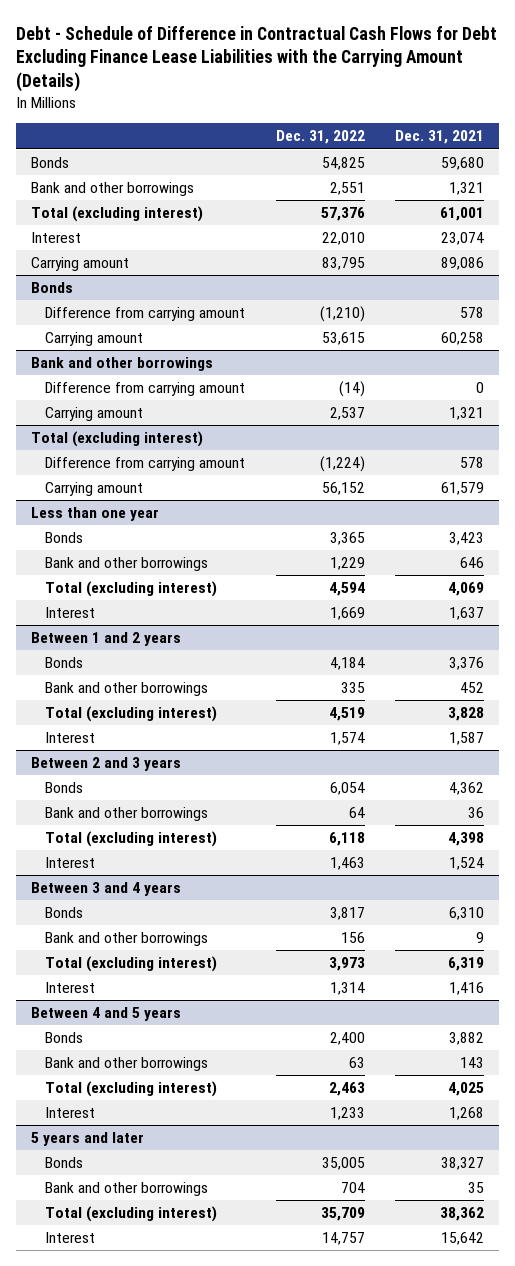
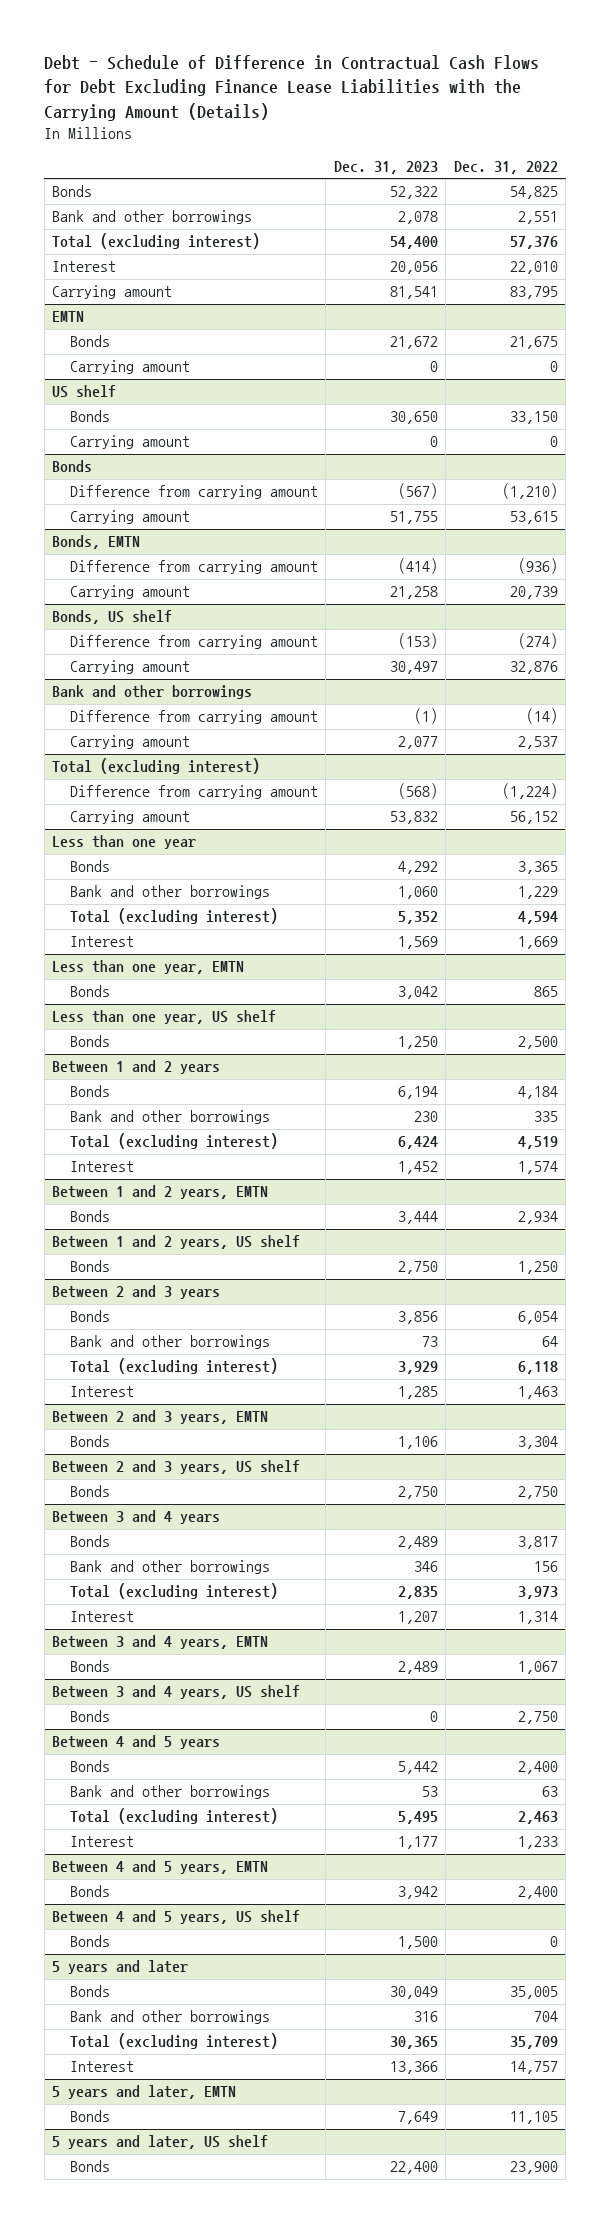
[395,130,485,145] Dec. 31, 2021 -> none
none -> [333,160,438,174] Dec. 31, 2023
none -> [52,311,85,323] EMTN
none -> [69,335,110,348] Bonds
none -> [69,360,190,375] Carrying amount
none -> [52,385,117,399] US shelf
none -> [69,410,110,423] Bonds
none -> [69,435,190,450] Carrying amount
none -> [52,535,141,550] Bonds, EMTN
none -> [69,560,318,575] Difference from carrying amount
none -> [69,585,190,600] Carrying amount
none -> [52,610,173,625] Bonds, US shelf
none -> [69,635,318,650] Difference from carrying amount
none -> [69,660,190,675] Carrying amount
none -> [52,960,245,975] Less than one year, EMTN
none -> [69,985,110,998] Bonds
none -> [52,1010,277,1025] Less than one year, US shelf
none -> [69,1035,110,1048] Bonds
none -> [52,1185,269,1200] Between 1 and 2 years, EMTN
none -> [69,1210,110,1223] Bonds
none -> [52,1235,301,1250] Between 1 and 2 years, US shelf
none -> [69,1260,110,1273] Bonds
none -> [52,1410,269,1425] Between 2 and 3 years, EMTN
none -> [69,1435,110,1448] Bonds
none -> [52,1460,301,1475] Between 2 and 3 years, US shelf
none -> [69,1485,110,1498] Bonds
none -> [52,1635,269,1650] Between 3 and 4 years, EMTN
none -> [69,1660,110,1673] Bonds
none -> [52,1685,301,1700] Between 3 and 4 years, US shelf
none -> [69,1710,110,1723] Bonds
none -> [52,1860,269,1875] Between 4 and 5 years, EMTN
none -> [69,1885,110,1898] Bonds
none -> [52,1910,301,1925] Between 4 and 5 years, US shelf
none -> [69,1935,110,1948] Bonds
none -> [52,2085,237,2100] 5 years and later, EMTN
none -> [69,2110,110,2123] Bonds
none -> [52,2135,269,2150] 5 years and later, US shelf
none -> [69,2160,110,2173] Bonds

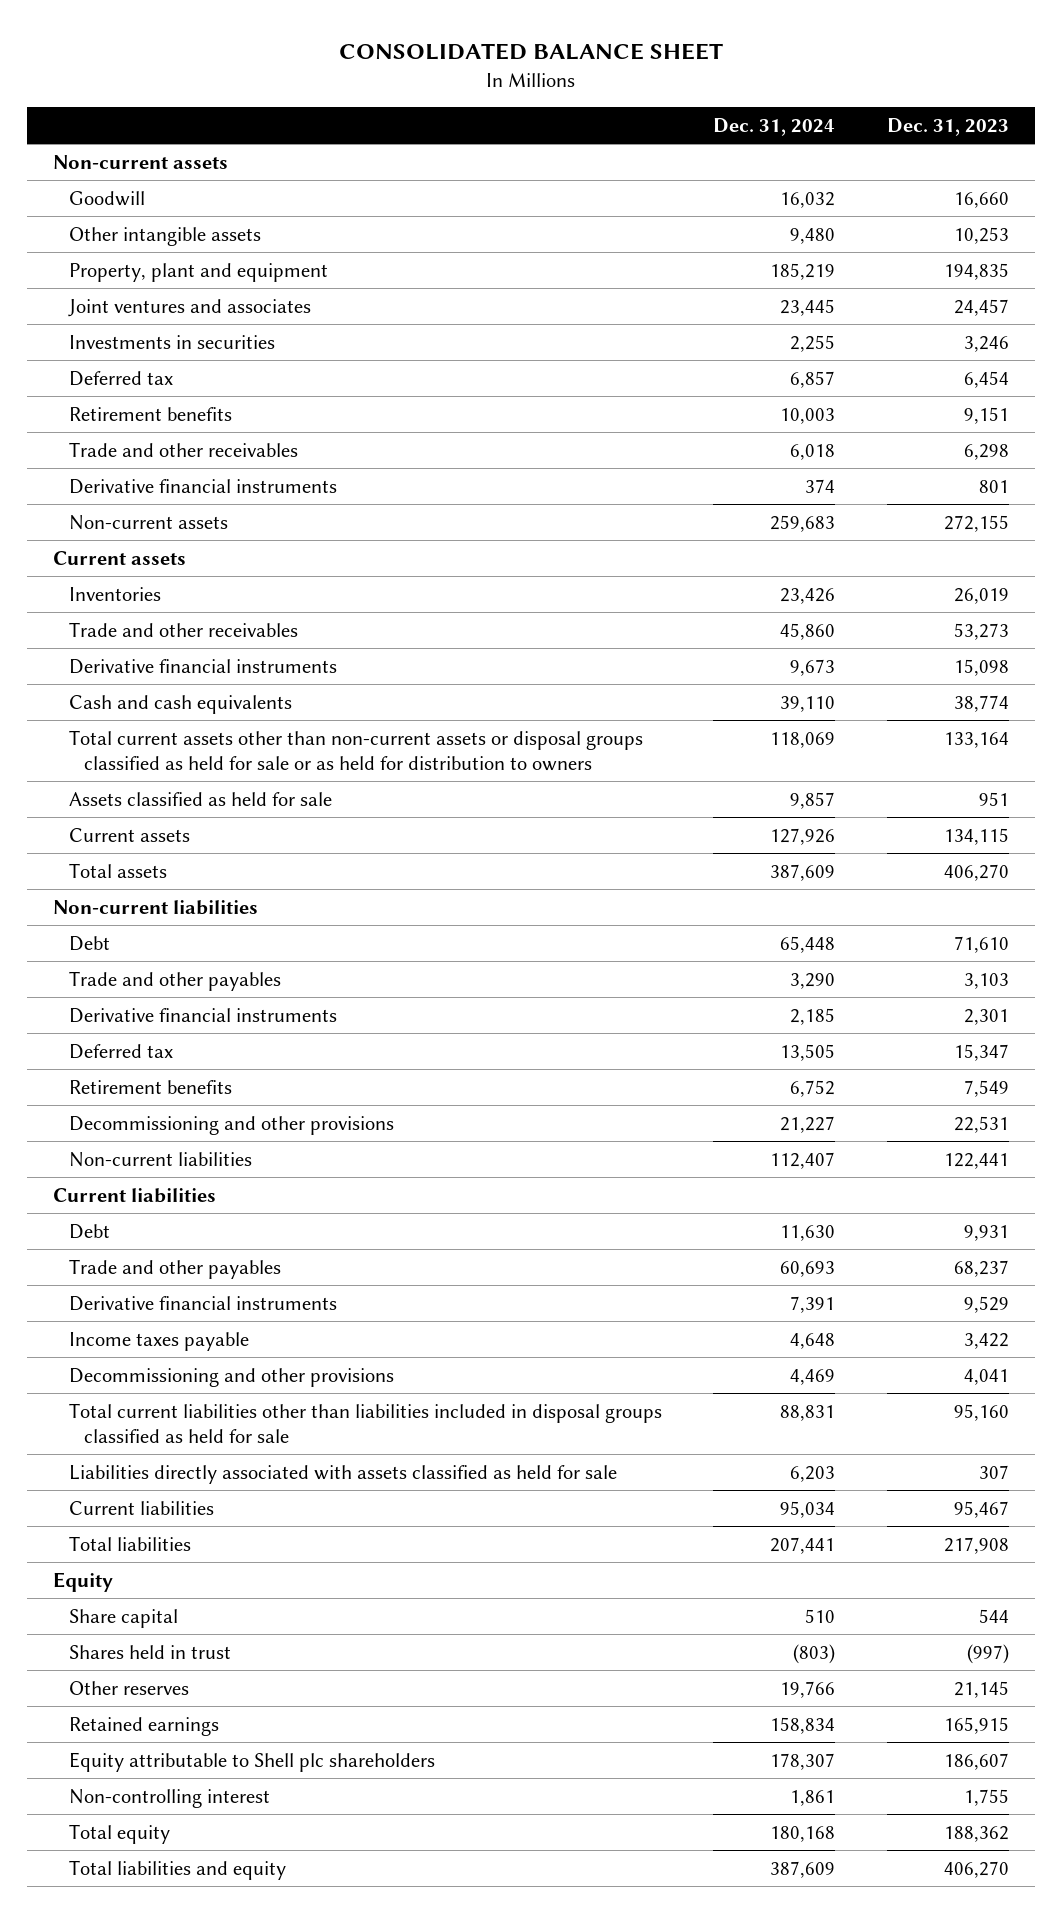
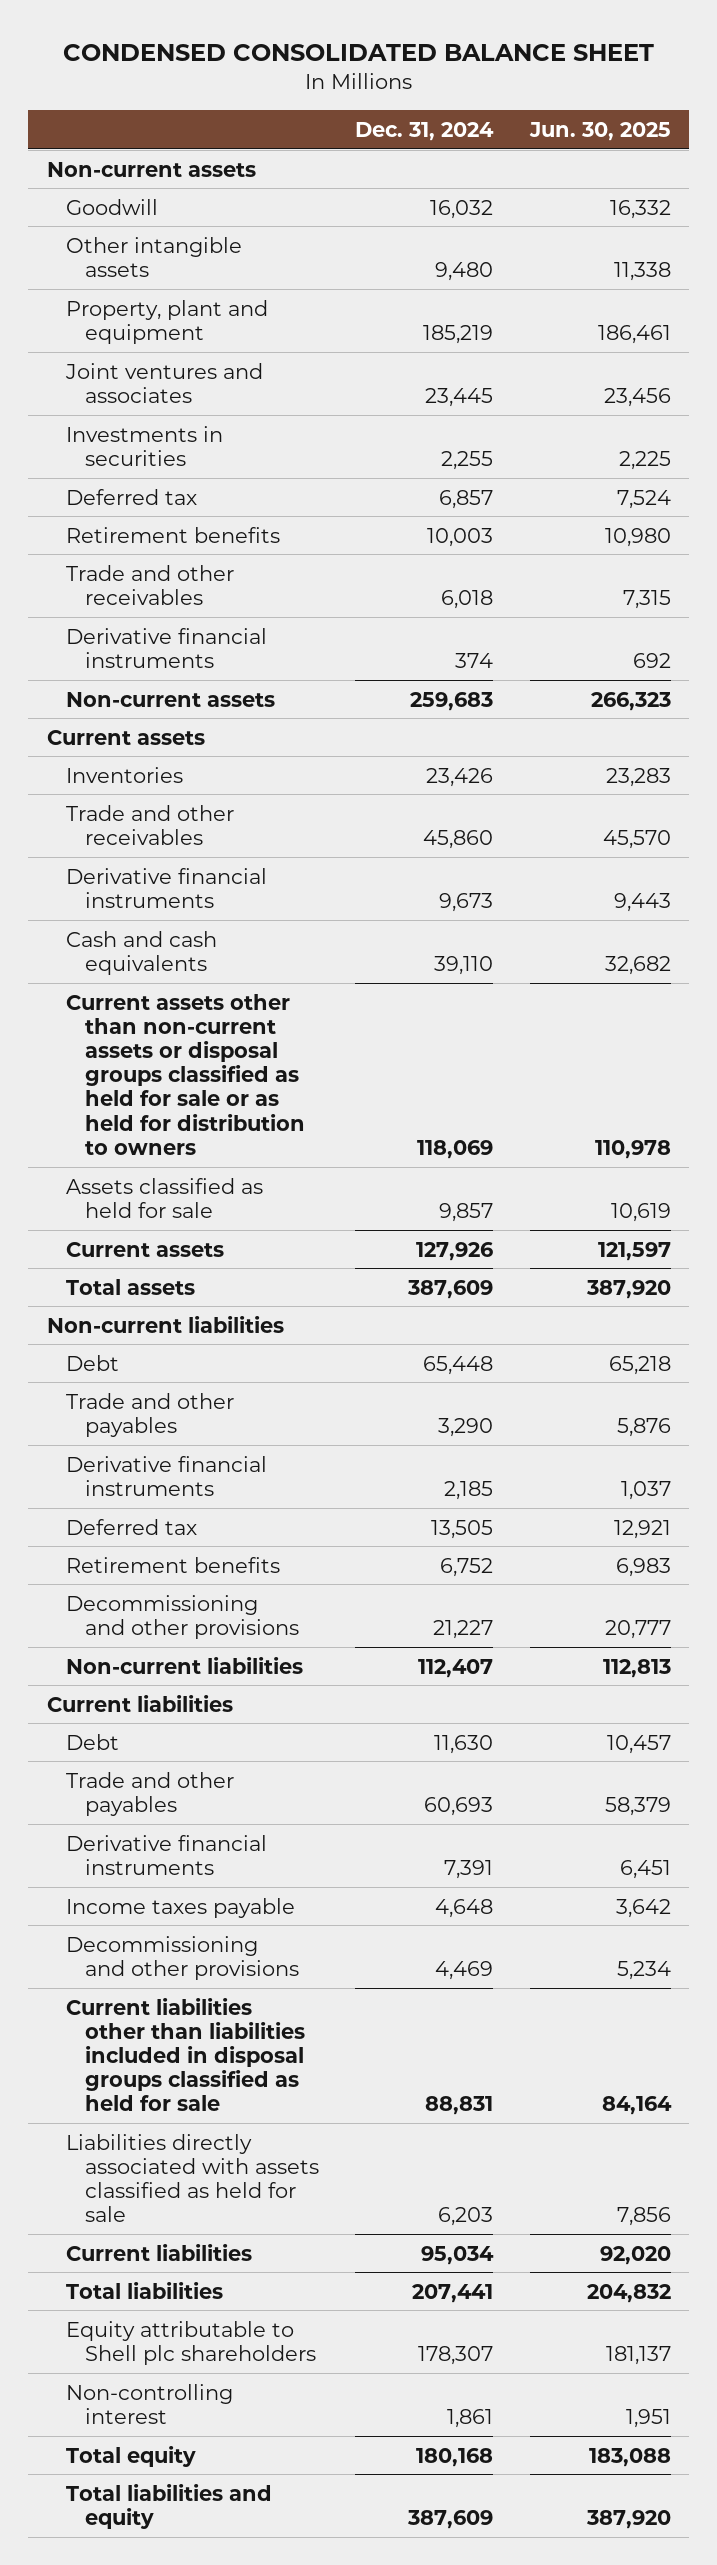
[339,43,724,61] CONSOLIDATED BALANCE SHEET -> [62,43,654,61] CONDENSED CONSOLIDATED BALANCE SHEET
[887,117,1010,136] Dec. 31, 2023 -> none
none -> [528,121,671,141] Jun. 30, 2025
[68,729,643,771] Total current assets other than non-current assets or disposal groups classified as held for sale or as held for distribution to owners -> [65,993,306,1155] Current assets other than non-current assets or disposal groups classified as held for sale or as held for distribution to owners
[68,1402,662,1443] Total current liabilities other than liabilities included in disposal groups classified as held for sale -> [65,1997,306,2112] Current liabilities other than liabilities included in disposal groups classified as held for sale
[53,1571,114,1592] Equity -> none
[68,1608,178,1628] Share capital -> none
[68,1644,231,1659] Shares held in trust -> none
[68,1680,189,1695] Other reserves -> none
[68,1716,219,1736] Retained earnings -> none

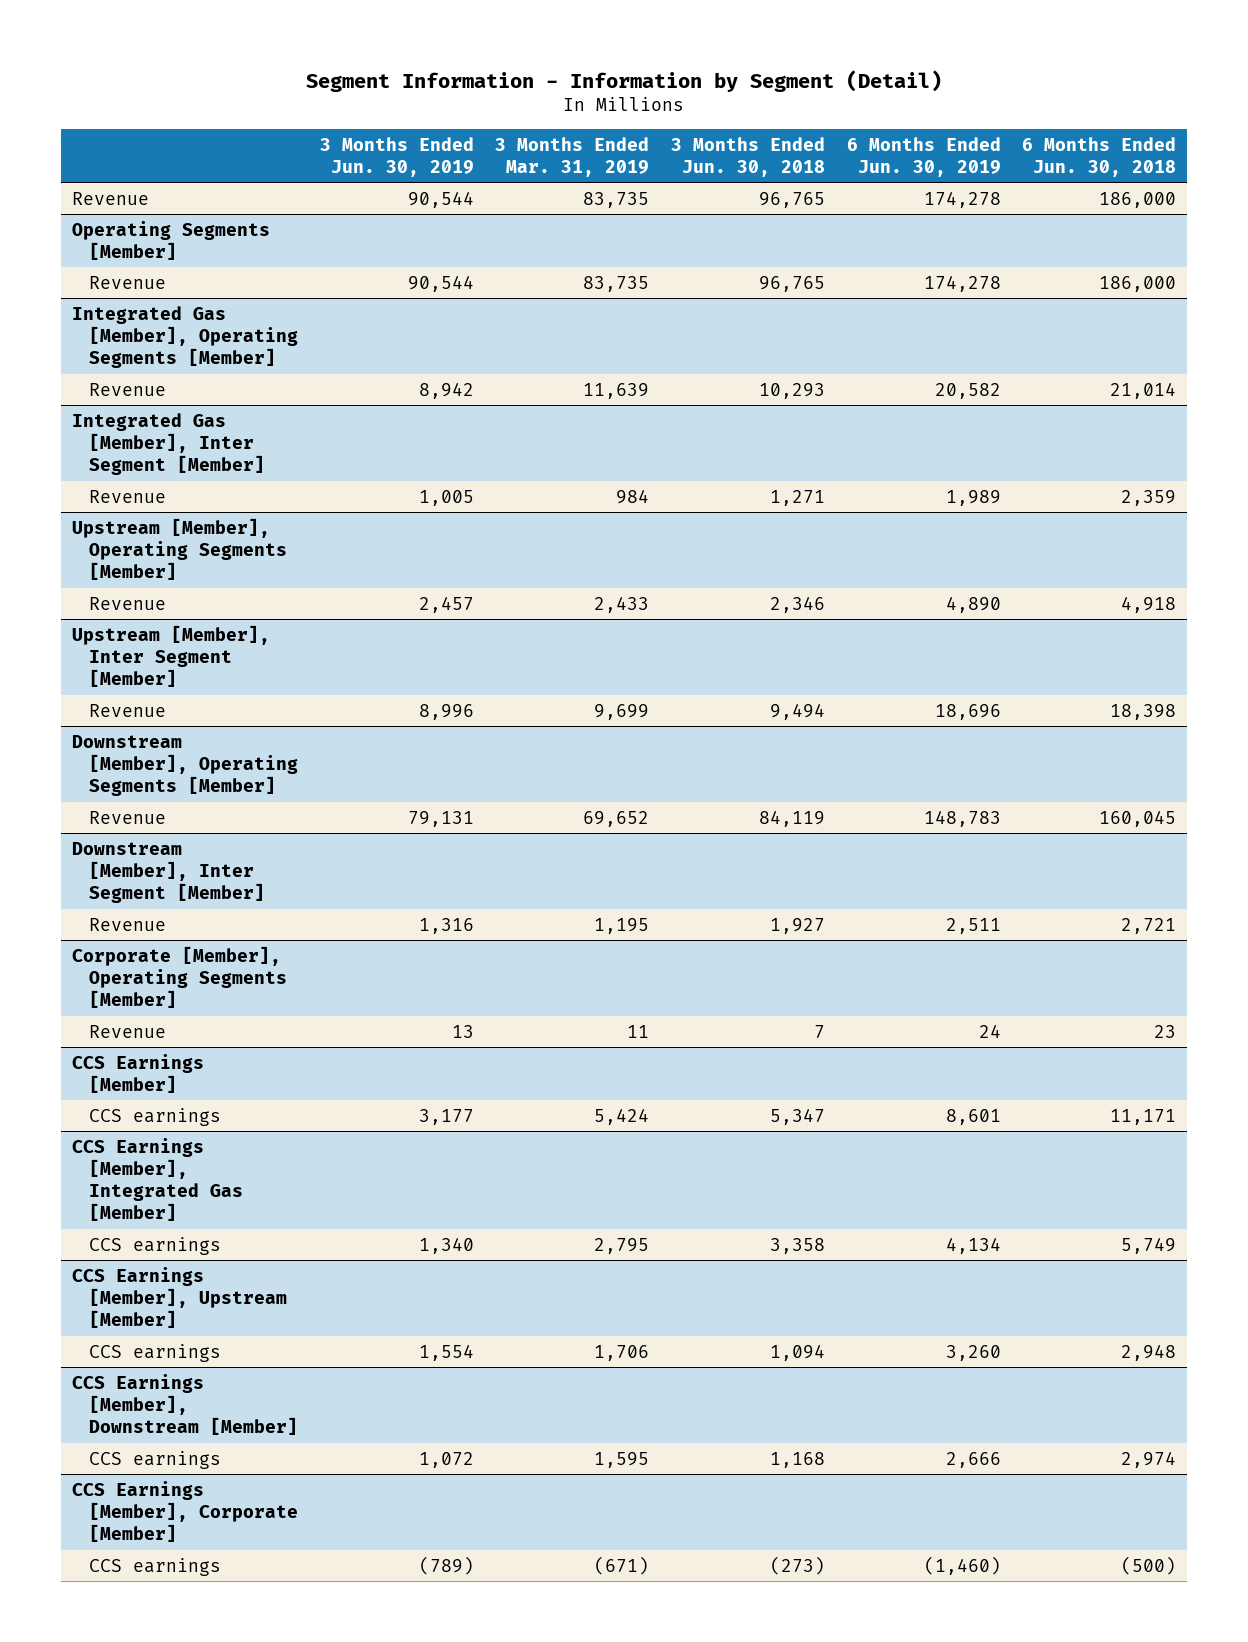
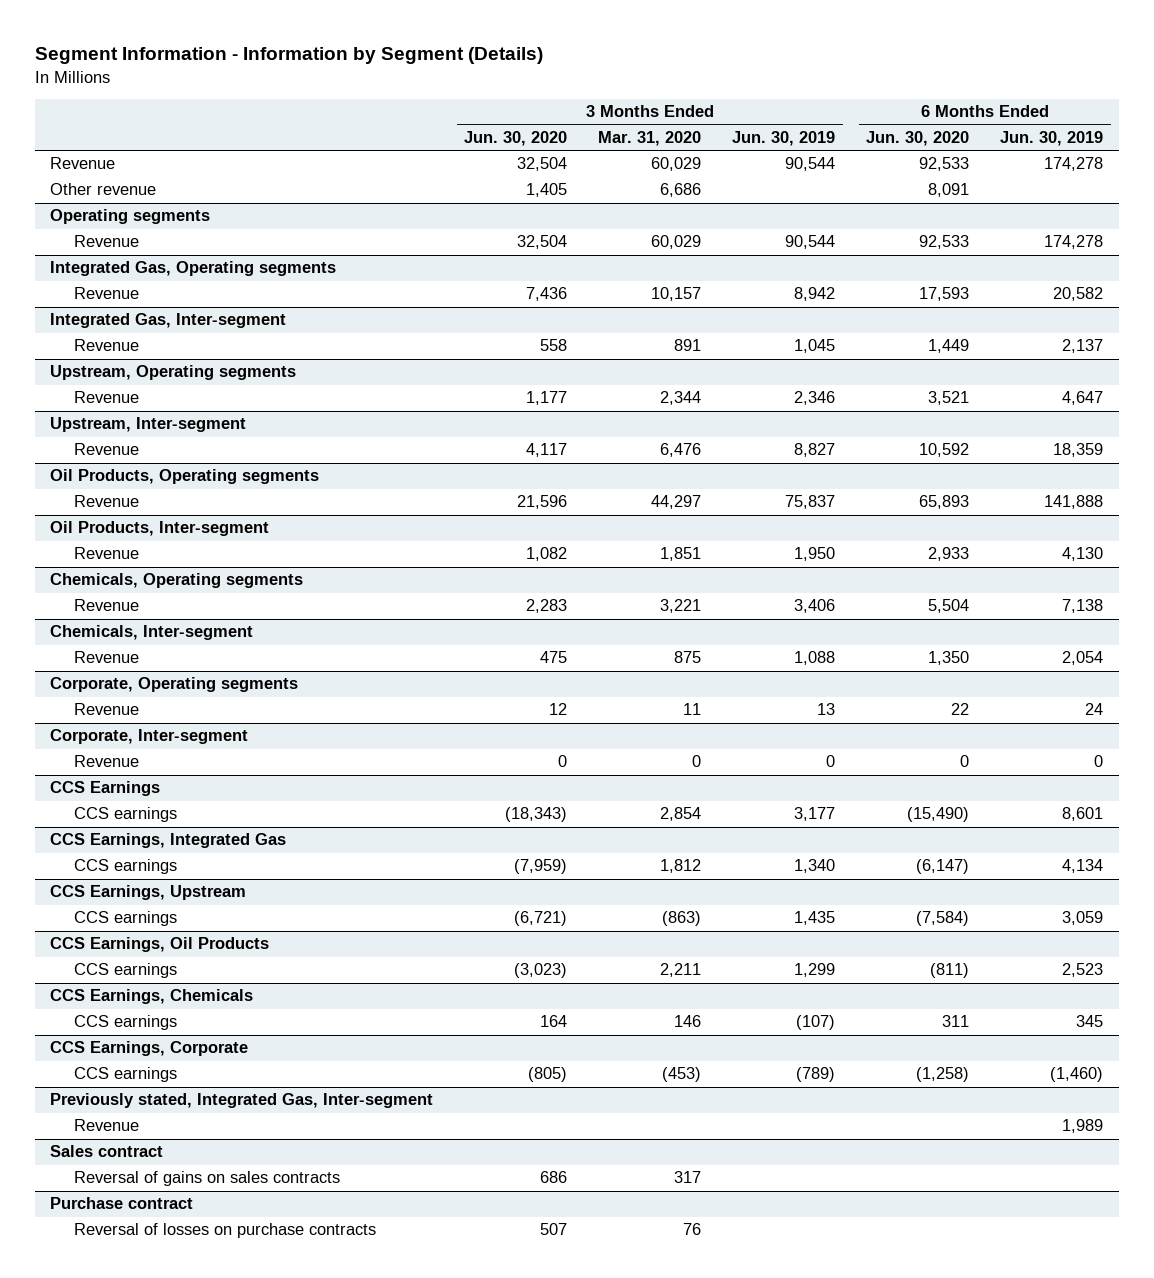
[305,69,942,92] Segment Information - Information by Segment (Detail) -> [34,47,543,65] Segment Information - Information by Segment (Details)
[495,136,650,177] 3 Months Ended Mar. 31, 2019 -> none
[671,136,826,177] 3 Months Ended Jun. 30, 2018 -> none
[1022,136,1177,177] 6 Months Ended Jun. 30, 2018 -> none
none -> [464,131,568,147] Jun. 30, 2020
none -> [598,131,702,147] Mar. 31, 2020
none -> [866,131,970,147] Jun. 30, 2020
none -> [50,183,157,196] Other revenue
[71,220,270,260] Operating Segments [Member] -> [50,209,211,225] Operating segments
[71,305,299,368] Integrated Gas [Member], Operating Segments [Member] -> [50,261,337,277] Integrated Gas, Operating segments
[71,734,299,796] Downstream [Member], Operating Segments [Member] -> none
[71,841,266,903] Downstream [Member], Inter Segment [Member] -> none
[71,412,266,475] Integrated Gas [Member], Inter Segment [Member] -> [50,313,287,329] Integrated Gas, Inter-segment
[418,489,474,506] 1,005 -> [794,339,836,354] 1,045
[945,489,1001,506] 1,989 -> [1062,339,1104,354] 2,137
[71,517,288,580] Upstream [Member], Operating Segments [Member] -> [50,365,297,381] Upstream, Operating segments
[418,595,474,613] 2,457 -> [794,391,836,406] 2,346
[945,595,1001,613] 4,890 -> [1062,391,1104,406] 4,647
[71,624,270,687] Upstream [Member], Inter Segment [Member] -> [50,417,247,433] Upstream, Inter-segment
[418,703,474,720] 8,996 -> [794,443,836,458] 8,827
[934,703,1001,720] 18,696 -> [1053,443,1104,458] 18,359
none -> [50,469,320,485] Oil Products, Operating segments
[407,810,474,827] 79,131 -> [785,495,836,510] 75,837
[923,809,1001,827] 148,783 -> [1044,495,1104,510] 141,888
none -> [50,521,270,537] Oil Products, Inter-segment
[418,917,474,934] 1,316 -> [794,547,836,562] 1,950
[945,917,1001,934] 2,511 -> [1062,547,1104,562] 4,130
none -> [50,573,304,589] Chemicals, Operating segments
none -> [73,599,139,612] Revenue
none -> [50,625,254,641] Chemicals, Inter-segment
none -> [73,651,139,664] Revenue
[71,945,288,1008] Corporate [Member], Operating Segments [Member] -> [50,677,299,693] Corporate, Operating segments
none -> [50,729,249,745] Corporate, Inter-segment
none -> [73,755,139,768] Revenue
[71,1053,204,1093] CCS Earnings [Member] -> [50,781,161,797] CCS Earnings
[71,1137,244,1222] CCS Earnings [Member], Integrated Gas [Member] -> [50,833,287,849] CCS Earnings, Integrated Gas
[71,1373,299,1435] CCS Earnings [Member], Downstream [Member] -> none
[71,1266,288,1328] CCS Earnings [Member], Upstream [Member] -> [50,885,247,901] CCS Earnings, Upstream
[418,1343,474,1361] 1,554 -> [794,911,836,926] 1,435
[945,1344,1001,1361] 3,260 -> [1062,911,1104,926] 3,059
none -> [50,937,270,953] CCS Earnings, Oil Products
[418,1451,474,1468] 1,072 -> [794,963,836,978] 1,299
[945,1451,1001,1468] 2,666 -> [1062,963,1104,978] 2,523
none -> [50,989,254,1005] CCS Earnings, Chemicals
none -> [73,1015,177,1031] CCS earnings
[71,1480,299,1542] CCS Earnings [Member], Corporate [Member] -> [50,1041,249,1057] CCS Earnings, Corporate
none -> [50,1093,434,1109] Previously stated, Integrated Gas, Inter-segment
none -> [73,1119,139,1132] Revenue
none -> [50,1145,164,1158] Sales contract
none -> [73,1171,340,1187] Reversal of gains on sales contracts
none -> [50,1197,194,1210] Purchase contract
none -> [73,1223,376,1239] Reversal of losses on purchase contracts

